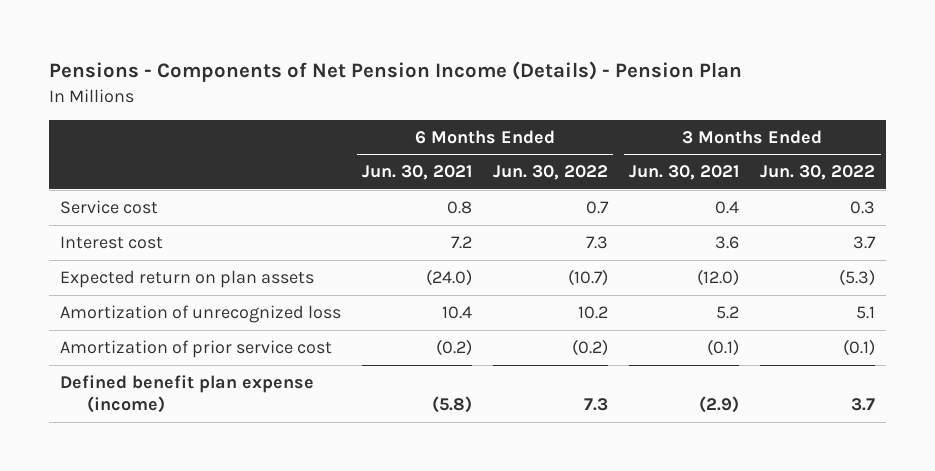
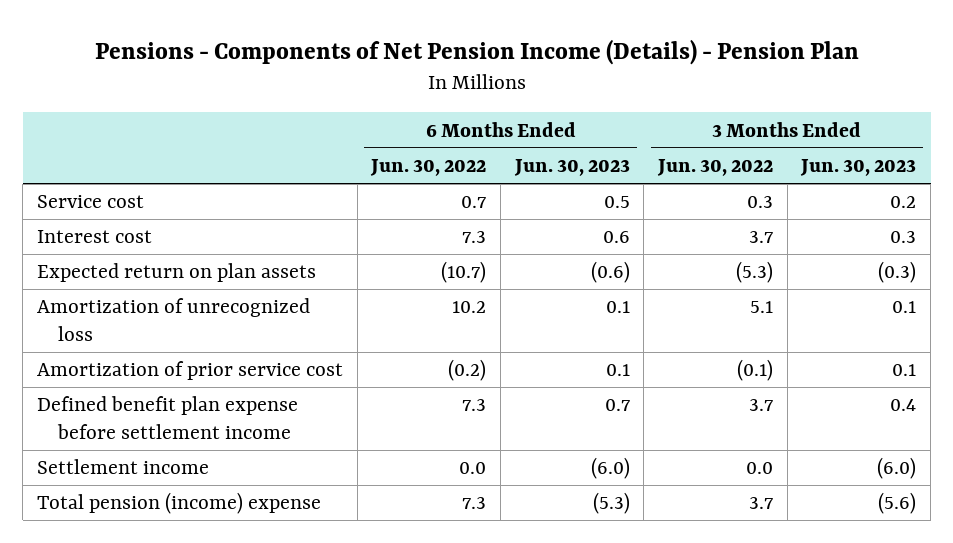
[361,165,472,181] Jun. 30, 2021 -> none
[629,165,740,181] Jun. 30, 2021 -> none
none -> [513,158,630,176] Jun. 30, 2023
none -> [800,158,917,176] Jun. 30, 2023
none -> [37,396,299,439] Defined benefit plan expense before settlement income
none -> [37,459,210,475] Settlement income
[59,374,314,414] Defined benefit plan expense (income) -> [37,492,322,515] Total pension (income) expense

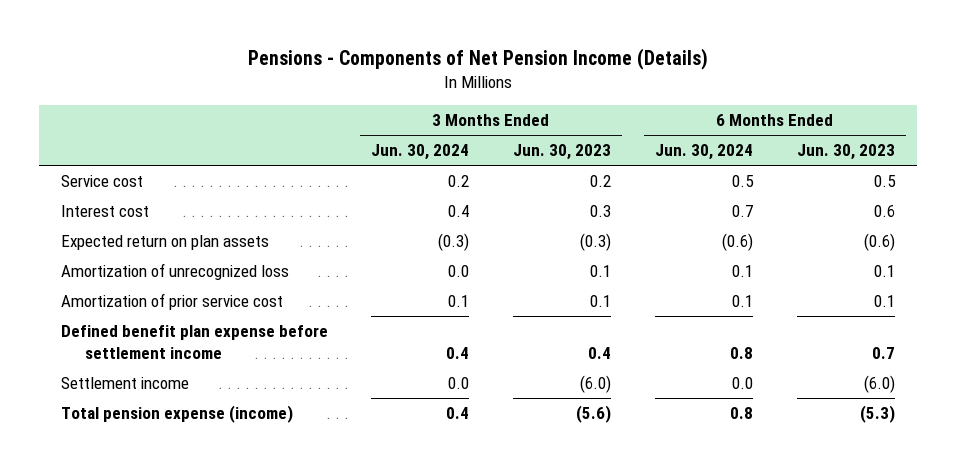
[94,38,859,65] Pensions - Components of Net Pension Income (Details) - Pension Plan -> [247,48,708,71] Pensions - Components of Net Pension Income (Details)
[370,158,487,176] Jun. 30, 2022 -> none
[657,158,774,176] Jun. 30, 2022 -> none
none -> [371,144,470,161] Jun. 30, 2024
none -> [655,144,754,161] Jun. 30, 2024
[37,492,322,515] Total pension (income) expense -> [60,405,293,424] Total pension expense (income)

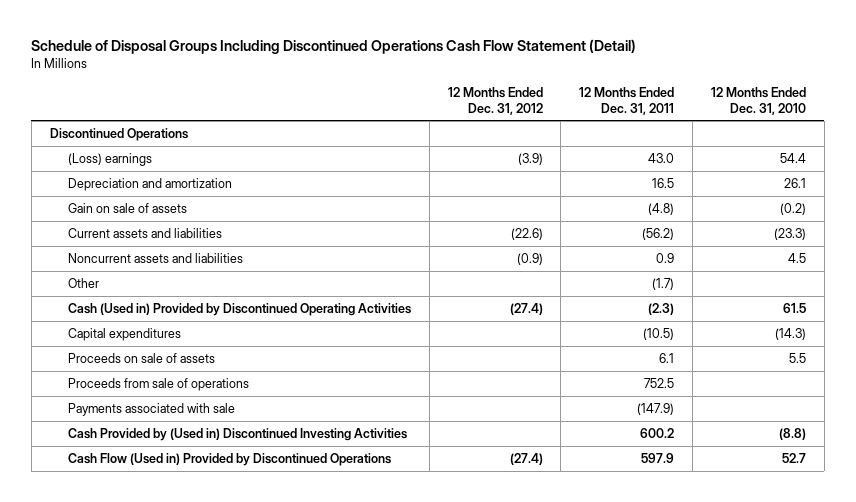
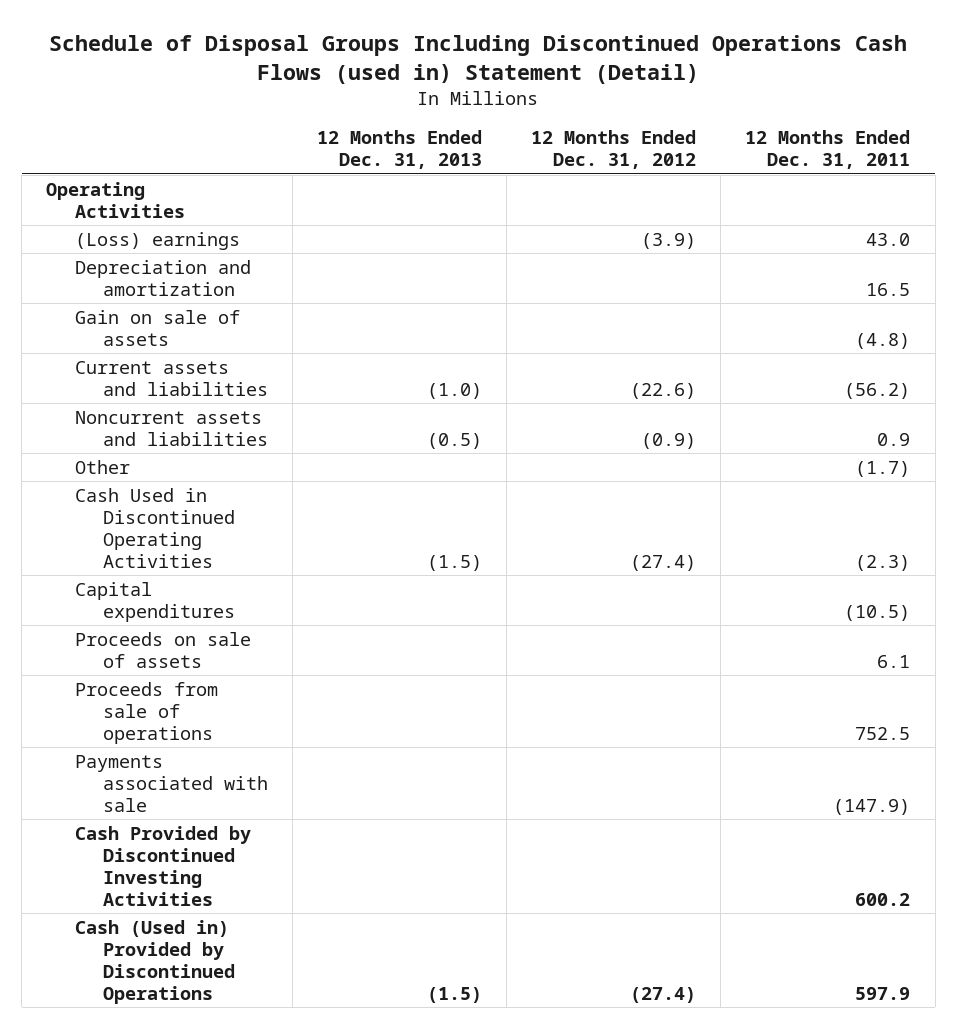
[31,38,637,54] Schedule of Disposal Groups Including Discontinued Operations Cash Flow Statement (Detail) -> [49,34,908,84] Schedule of Disposal Groups Including Discontinued Operations Cash Flows (used in) Statement (Detail)
[710,87,806,115] 12 Months Ended Dec. 31, 2010 -> none
none -> [317,130,483,170] 12 Months Ended Dec. 31, 2013
[49,127,188,141] Discontinued Operations -> [46,181,185,218] Operating Activities
[67,302,411,316] Cash (Used in) Provided by Discontinued Operating Activities -> [74,487,236,568] Cash Used in Discontinued Operating Activities
[67,427,407,441] Cash Provided by (Used in) Discontinued Investing Activities -> [74,825,251,906] Cash Provided by Discontinued Investing Activities
[67,452,391,466] Cash Flow (Used in) Provided by Discontinued Operations -> [74,919,236,1004] Cash (Used in) Provided by Discontinued Operations

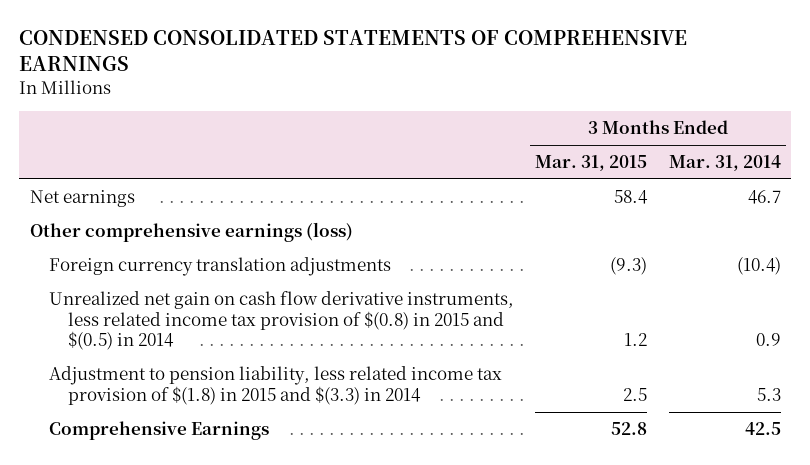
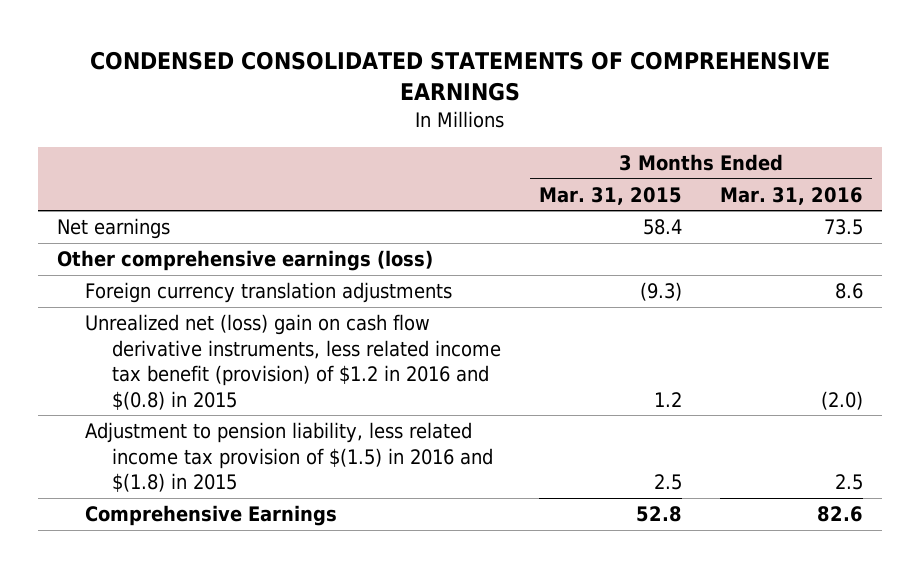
[668,155,781,172] Mar. 31, 2014 -> none
none -> [719,186,863,205] Mar. 31, 2016
[48,291,514,351] Unrealized net gain on cash flow derivative instruments, less related income tax provision of $(0.8) in 2015 and $(0.5) in 2014 -> [84,314,502,410] Unrealized net (loss) gain on cash flow derivative instruments, less related income tax benefit (provision) of $1.2 in 2016 and $(0.8) in 2015
[48,366,502,405] Adjustment to pension liability, less related income tax provision of $(1.8) in 2015 and $(3.3) in 2014 -> [84,422,494,493] Adjustment to pension liability, less related income tax provision of $(1.5) in 2016 and $(1.8) in 2015

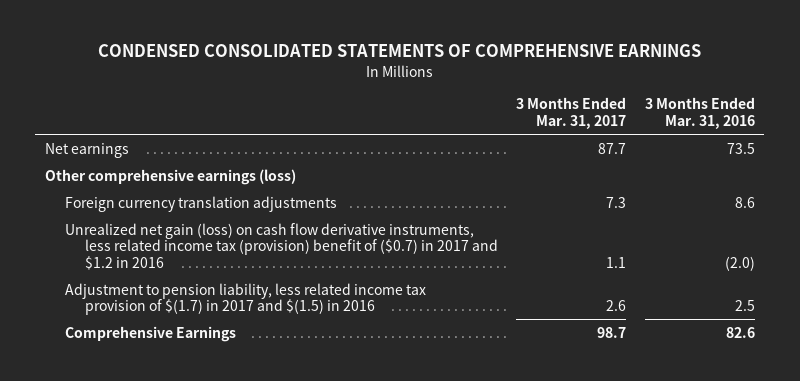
[538,186,682,205] Mar. 31, 2015 -> none
none -> [516,97,627,130] 3 Months Ended Mar. 31, 2017
[84,314,502,410] Unrealized net (loss) gain on cash flow derivative instruments, less related income tax benefit (provision) of $1.2 in 2016 and $(0.8) in 2015 -> [64,222,498,270] Unrealized net gain (loss) on cash flow derivative instruments, less related income tax (provision) benefit of ($0.7) in 2017 and $1.2 in 2016
[84,422,494,493] Adjustment to pension liability, less related income tax provision of $(1.5) in 2016 and $(1.8) in 2015 -> [64,282,426,316] Adjustment to pension liability, less related income tax provision of $(1.7) in 2017 and $(1.5) in 2016

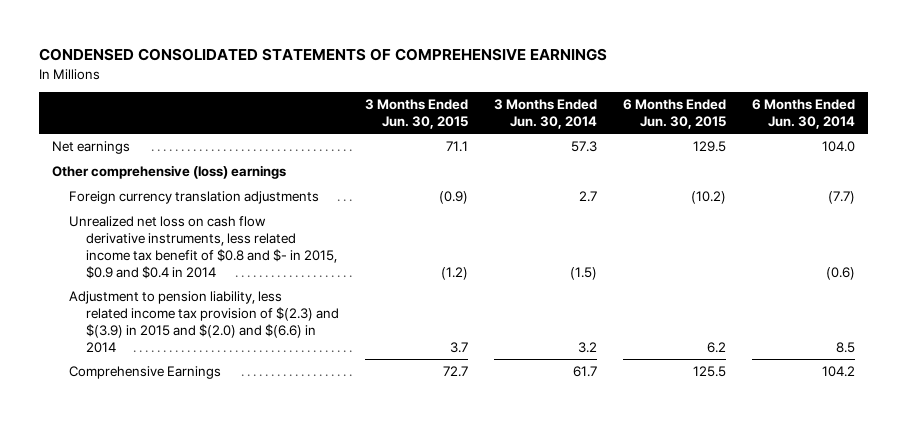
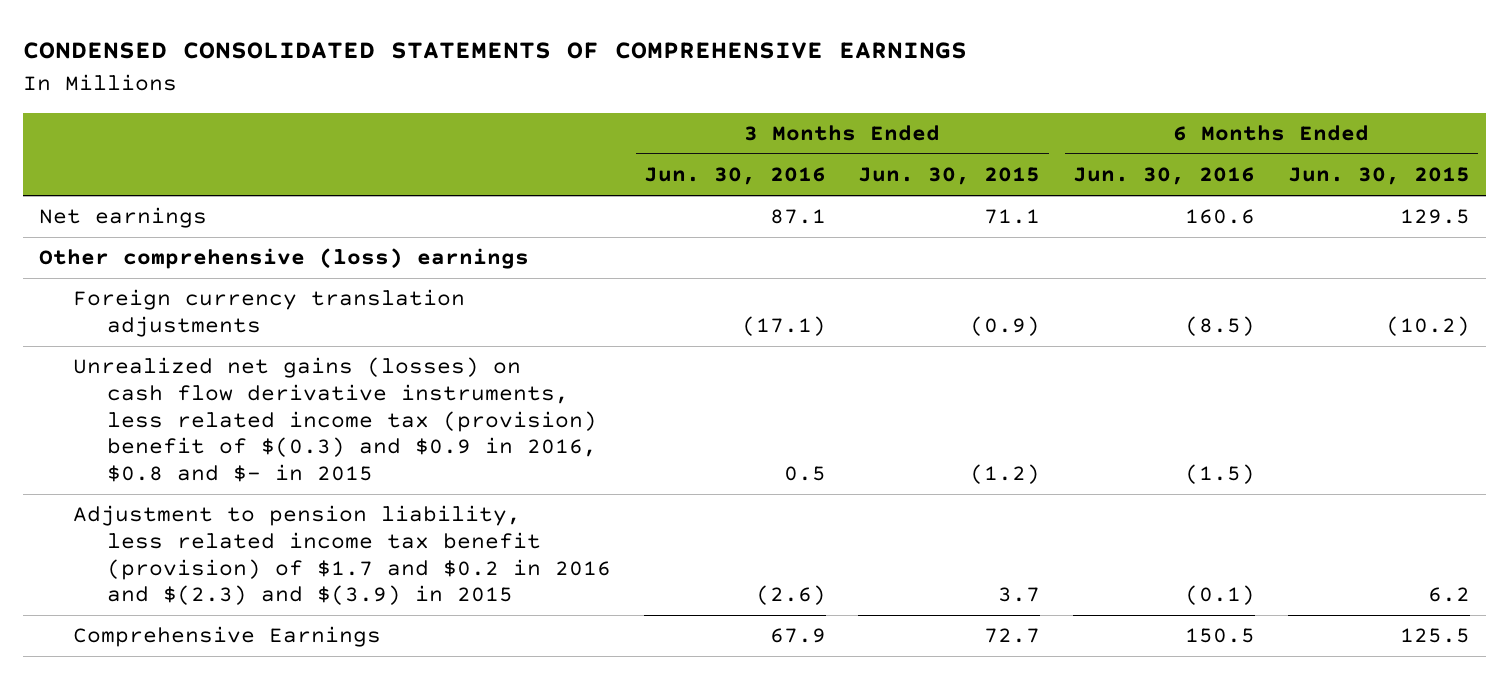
[493,99,597,130] 3 Months Ended Jun. 30, 2014 -> none
[751,99,855,130] 6 Months Ended Jun. 30, 2014 -> none
none -> [643,167,826,186] Jun. 30, 2016
none -> [1072,167,1255,186] Jun. 30, 2016
[69,216,338,279] Unrealized net loss on cash flow derivative instruments, less related income tax benefit of $0.8 and $- in 2015, $0.9 and $0.4 in 2014 -> [72,357,598,483] Unrealized net gains (losses) on cash flow derivative instruments, less related income tax (provision) benefit of $(0.3) and $0.9 in 2016, $0.8 and $- in 2015
[69,291,340,353] Adjustment to pension liability, less related income tax provision of $(2.3) and $(3.9) in 2015 and $(2.0) and $(6.6) in 2014 -> [72,505,612,606] Adjustment to pension liability, less related income tax benefit (provision) of $1.7 and $0.2 in 2016 and $(2.3) and $(3.9) in 2015

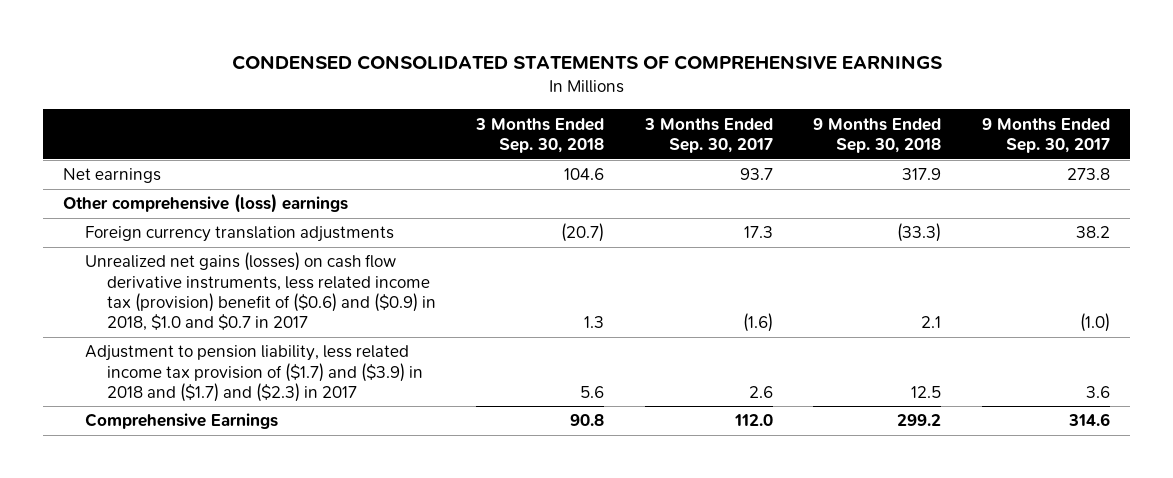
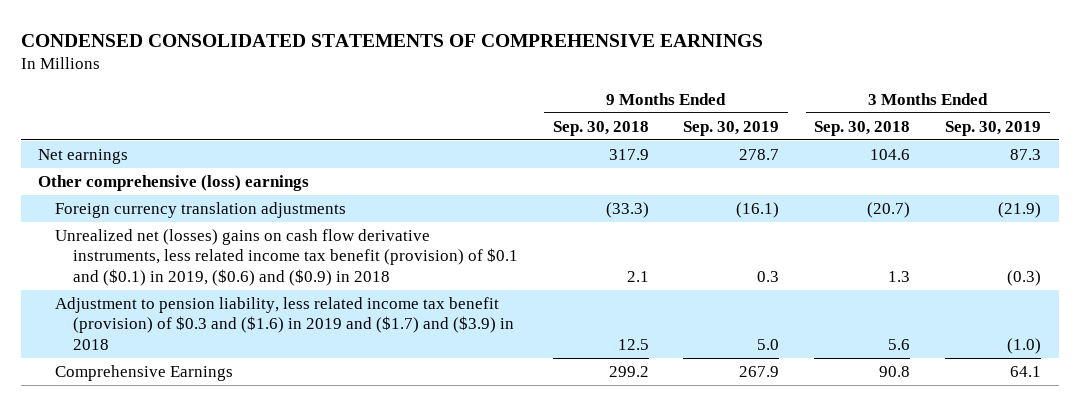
[643,117,773,153] 3 Months Ended Sep. 30, 2017 -> none
[982,117,1111,153] 9 Months Ended Sep. 30, 2017 -> none
none -> [683,120,780,136] Sep. 30, 2019
none -> [945,120,1042,136] Sep. 30, 2019
[84,252,436,332] Unrealized net gains (losses) on cash flow derivative instruments, less related income tax (provision) benefit of ($0.6) and ($0.9) in 2018, $1.0 and $0.7 in 2017 -> [55,228,518,286] Unrealized net (losses) gains on cash flow derivative instruments, less related income tax benefit (provision) of $0.1 and ($0.1) in 2019, ($0.6) and ($0.9) in 2018
[84,345,423,402] Adjustment to pension liability, less related income tax provision of ($1.7) and ($3.9) in 2018 and ($1.7) and ($2.3) in 2017 -> [55,296,514,350] Adjustment to pension liability, less related income tax benefit (provision) of $0.3 and ($1.6) in 2019 and ($1.7) and ($3.9) in 2018

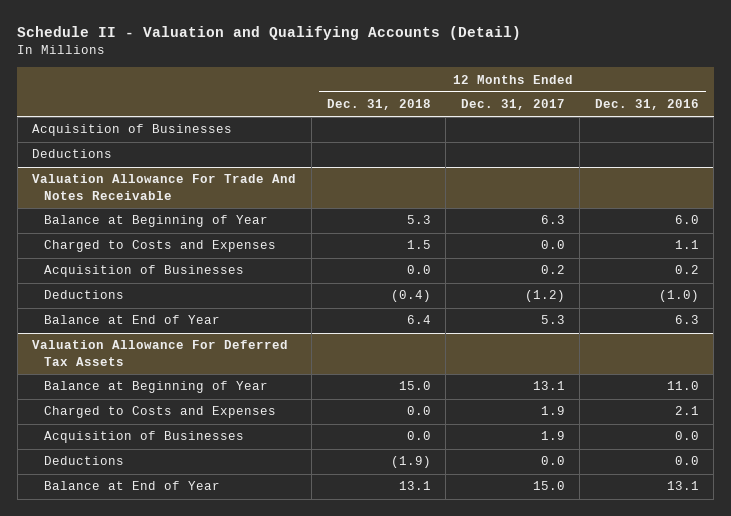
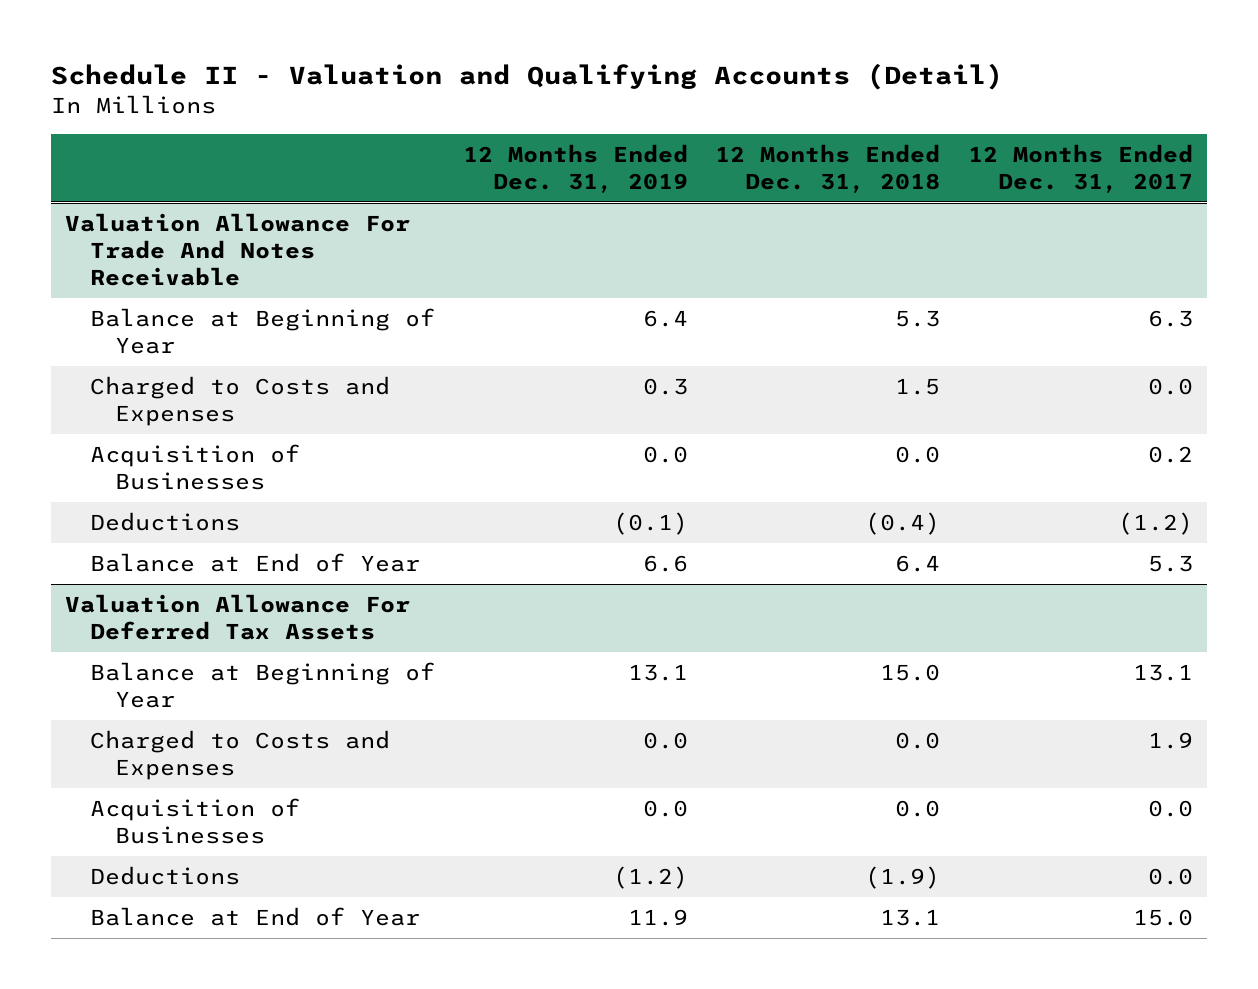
[594,99,699,111] Dec. 31, 2016 -> none
none -> [462,143,688,193] 12 Months Ended Dec. 31, 2019
[32,124,233,137] Acquisition of Businesses -> none
[32,149,113,159] Deductions -> none
[540,431,565,441] 1.9 -> [1148,799,1194,817] 0.0

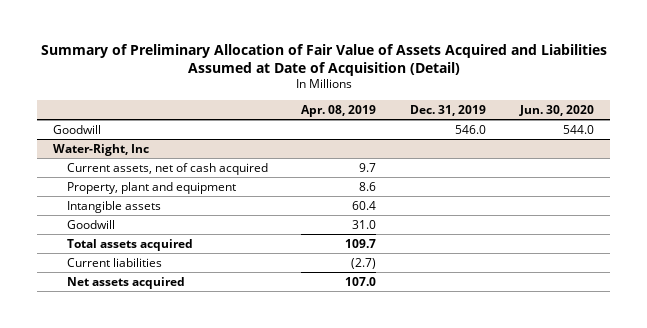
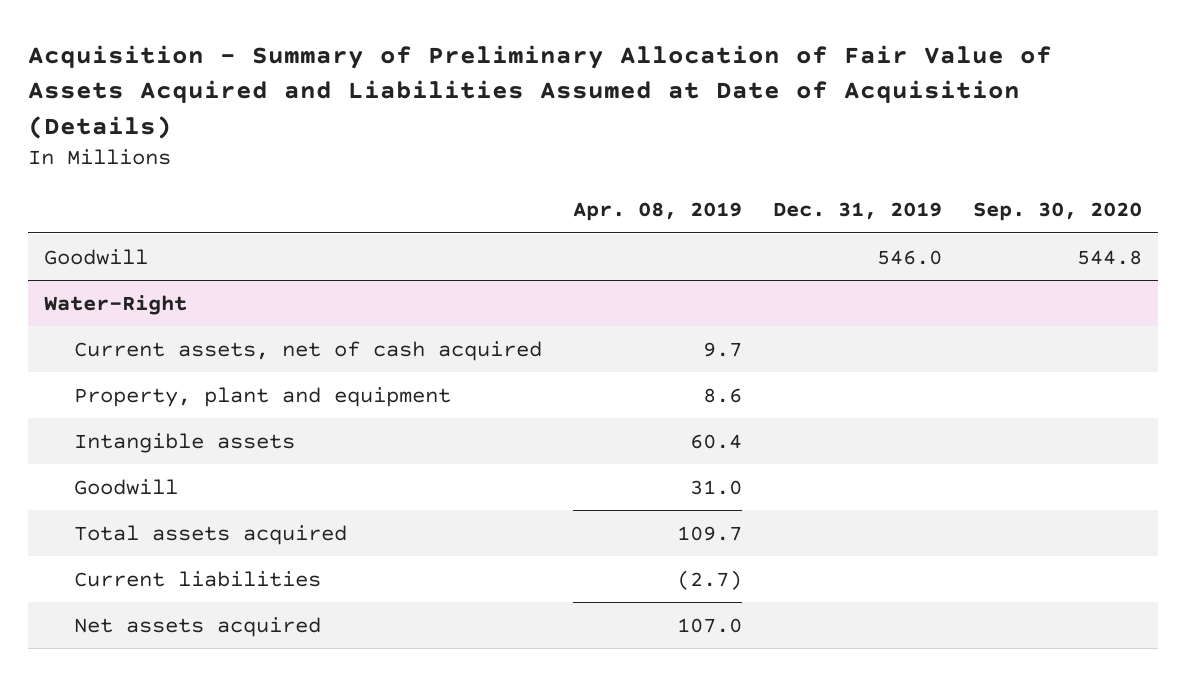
[40,43,607,76] Summary of Preliminary Allocation of Fair Value of Assets Acquired and Liabilities Assumed at Date of Acquisition (Detail) -> [28,45,1053,139] Acquisition - Summary of Preliminary Allocation of Fair Value of Assets Acquired and Liabilities Assumed at Date of Acquisition (Details)
[518,104,594,116] Jun. 30, 2020 -> none
none -> [973,202,1143,222] Sep. 30, 2020
[53,143,150,156] Water-Right, Inc -> [43,294,187,315] Water-Right

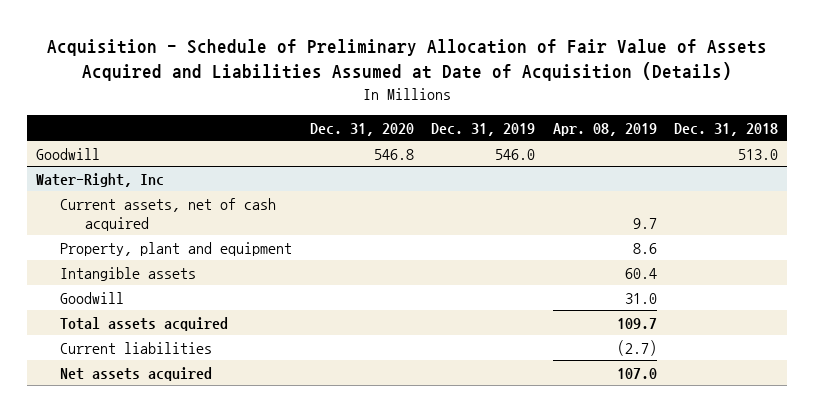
[28,45,1053,139] Acquisition - Summary of Preliminary Allocation of Fair Value of Assets Acquired and Liabilities Assumed at Date of Acquisition (Details) -> [46,39,767,82] Acquisition - Schedule of Preliminary Allocation of Fair Value of Assets Acquired and Liabilities Assumed at Date of Acquisition (Details)
[973,202,1143,222] Sep. 30, 2020 -> none
none -> [309,122,414,136] Dec. 31, 2020
none -> [673,122,778,136] Dec. 31, 2018
[43,294,187,315] Water-Right -> [35,172,164,187] Water-Right, Inc

